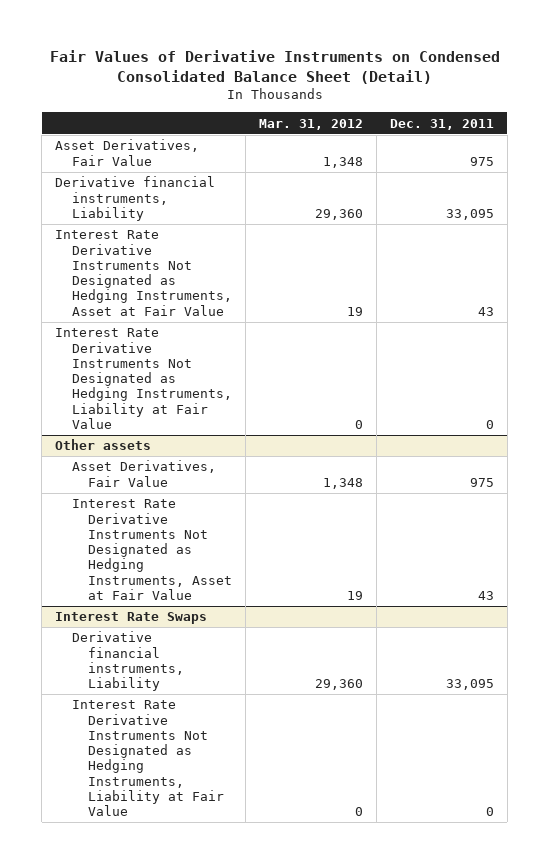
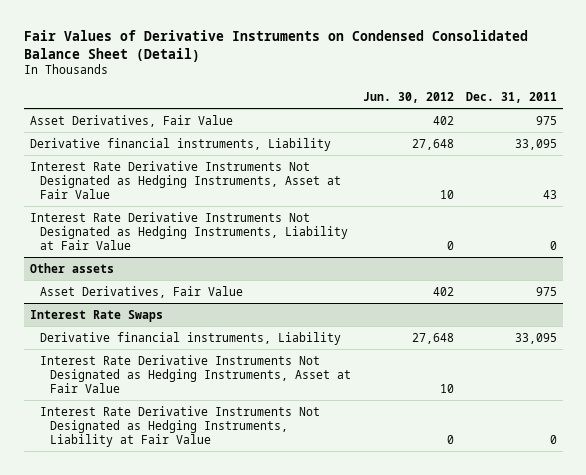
[259,118,364,130] Mar. 31, 2012 -> none
none -> [362,91,454,103] Jun. 30, 2012
[71,499,233,600] Interest Rate Derivative Instruments Not Designated as Hedging Instruments, Asset at Fair Value -> none
none -> [39,354,351,393] Interest Rate Derivative Instruments Not Designated as Hedging Instruments, Asset at Fair Value

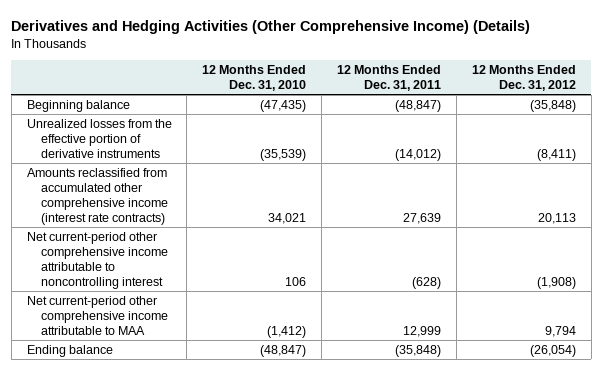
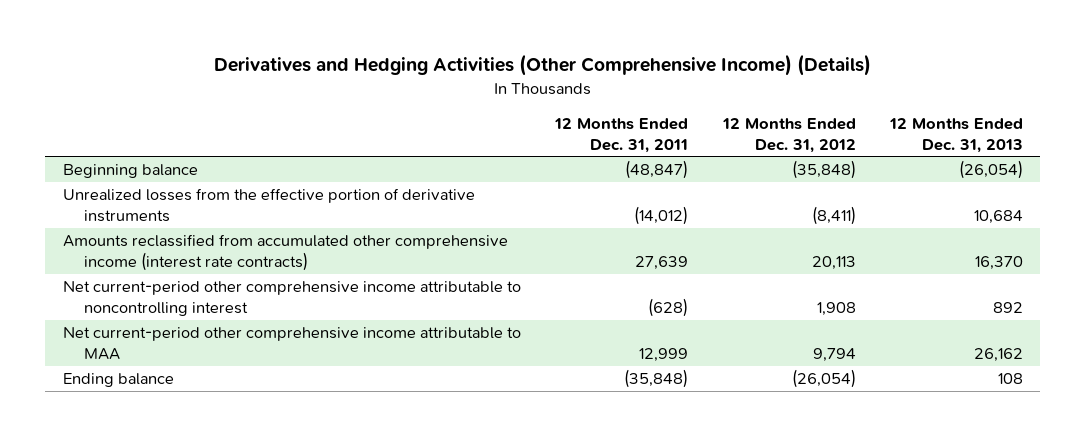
[202,65,307,92] 12 Months Ended Dec. 31, 2010 -> none
none -> [889,117,1024,153] 12 Months Ended Dec. 31, 2013
[536,277,576,290] (1,908) -> [816,301,856,316] 1,908

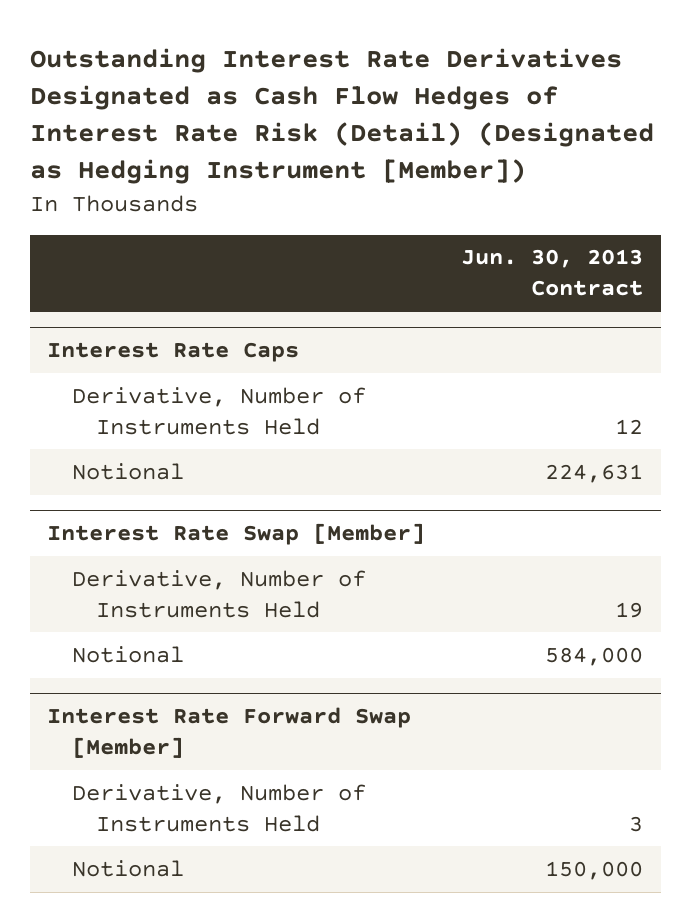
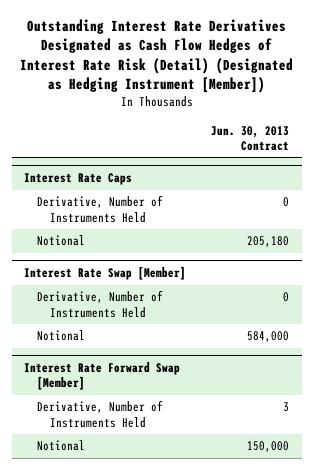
[615,418,644,434] 12 -> [283,197,290,208] 0
[545,463,644,483] 224,631 -> [247,236,290,248] 205,180
[615,601,644,618] 19 -> [283,292,290,303] 0

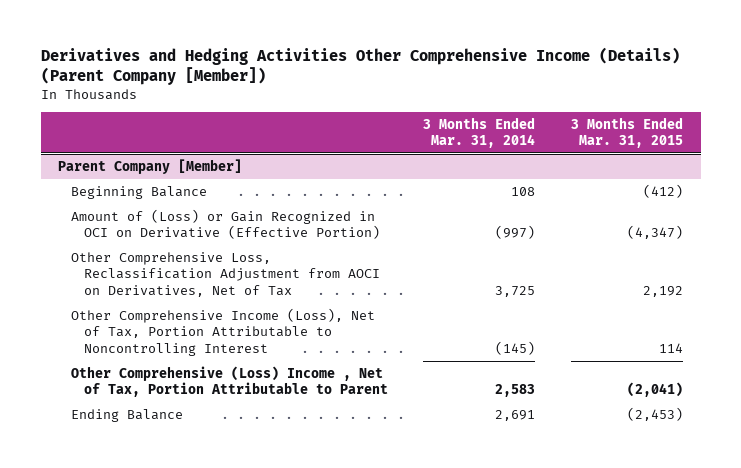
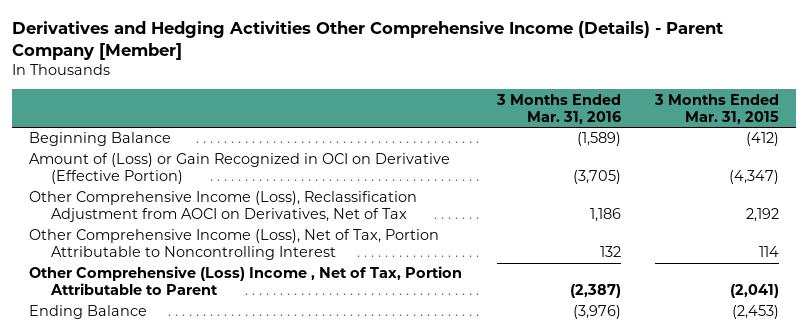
[40,46,680,86] Derivatives and Hedging Activities Other Comprehensive Income (Details) (Parent Company [Member]) -> [11,20,723,60] Derivatives and Hedging Activities Other Comprehensive Income (Details) - Parent Company [Member]
[423,116,536,149] 3 Months Ended Mar. 31, 2014 -> none
none -> [495,93,621,124] 3 Months Ended Mar. 31, 2016
[58,159,243,175] Parent Company [Member] -> none
[71,252,380,297] Other Comprehensive Loss, Reclassification Adjustment from AOCI on Derivatives, Net of Tax -> [28,191,417,223] Other Comprehensive Income (Loss), Reclassification Adjustment from AOCI on Derivatives, Net of Tax

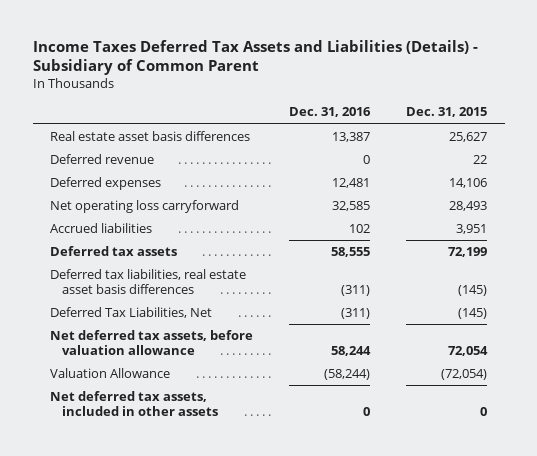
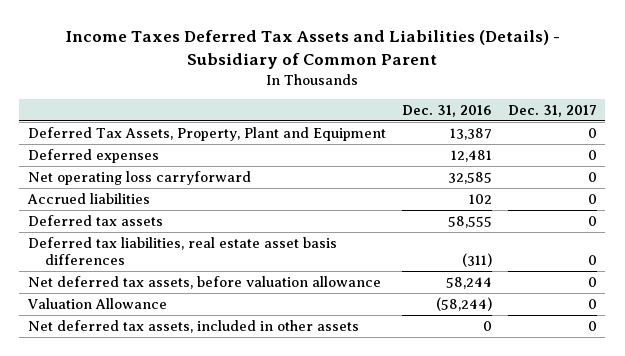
[405,107,487,118] Dec. 31, 2015 -> none
none -> [508,105,598,118] Dec. 31, 2017
[50,153,155,164] Deferred revenue -> none
[50,130,251,141] Real estate asset basis differences -> [27,126,386,141] Deferred Tax Assets, Property, Plant and Equipment
[50,306,213,318] Deferred Tax Liabilities, Net -> none

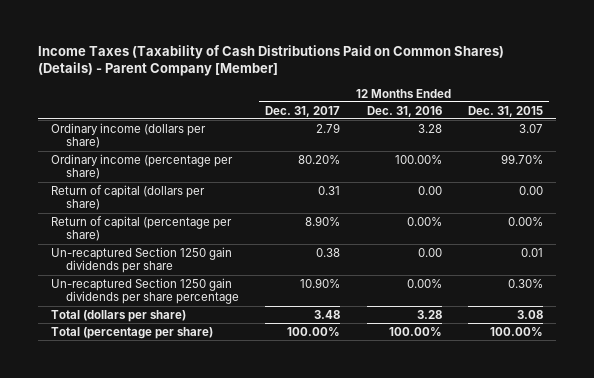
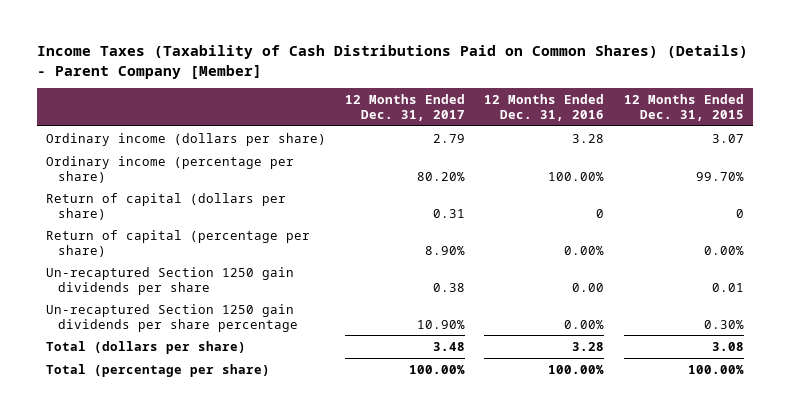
[417,185,442,195] 0.00 -> [596,208,605,218] 0
[518,185,543,195] 0.00 -> [735,208,744,218] 0

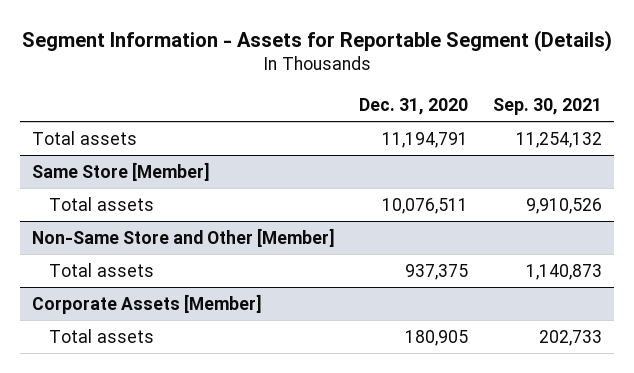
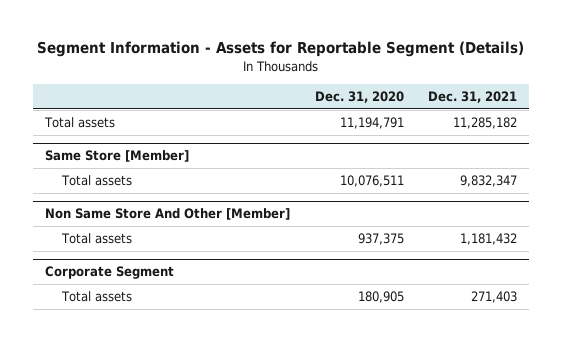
[492,97,602,115] Sep. 30, 2021 -> none
none -> [427,91,517,104] Dec. 31, 2021
[32,227,336,247] Non-Same Store and Other [Member] -> [45,208,291,221] Non Same Store And Other [Member]
[32,293,263,314] Corporate Assets [Member] -> [45,266,175,280] Corporate Segment

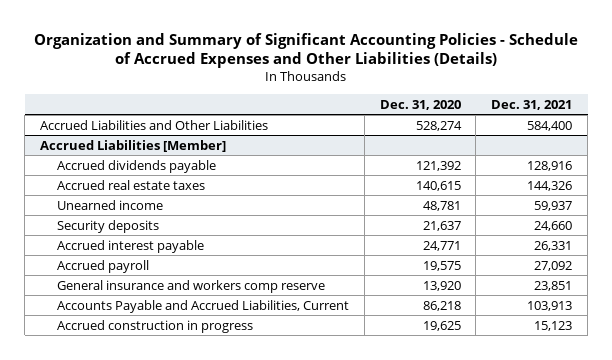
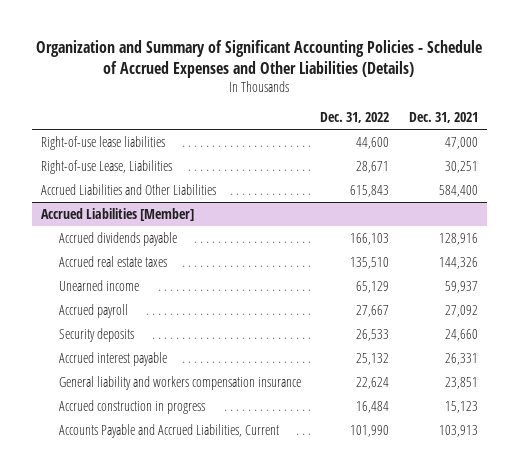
[379,99,461,110] Dec. 31, 2020 -> none
none -> [320,112,390,124] Dec. 31, 2022
none -> [41,135,166,150] Right-of-use lease liabilities
none -> [41,159,173,174] Right-of-use Lease, Liabilities
[56,259,149,273] Accrued payroll -> [59,303,129,318] Accrued payroll
[56,279,325,293] General insurance and workers comp reserve -> [59,375,302,390] General liability and workers compensation insurance
[56,299,349,313] Accounts Payable and Accrued Liabilities, Current -> [59,423,280,438] Accounts Payable and Accrued Liabilities, Current

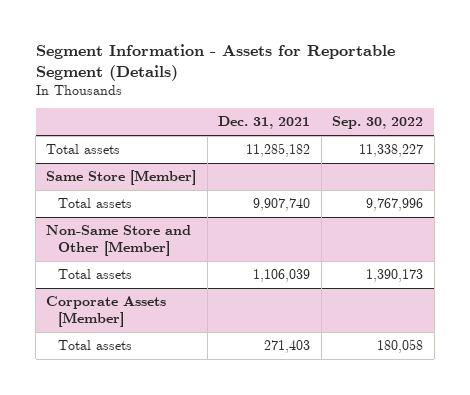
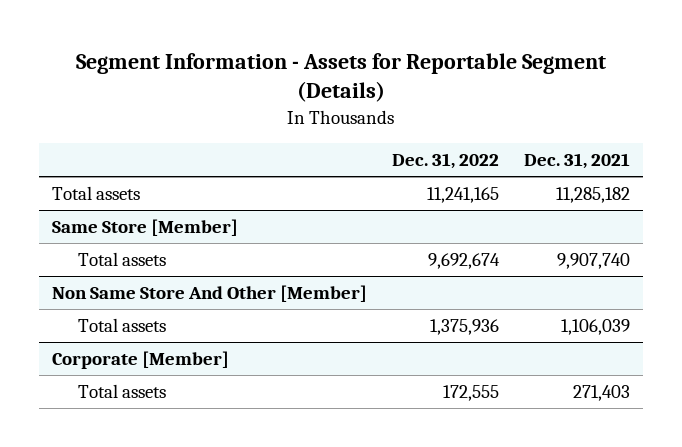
[332,116,424,130] Sep. 30, 2022 -> none
none -> [391,153,499,170] Dec. 31, 2022
[46,225,192,256] Non-Same Store and Other [Member] -> [51,285,367,303] Non Same Store And Other [Member]
[46,296,167,327] Corporate Assets [Member] -> [51,351,229,370] Corporate [Member]

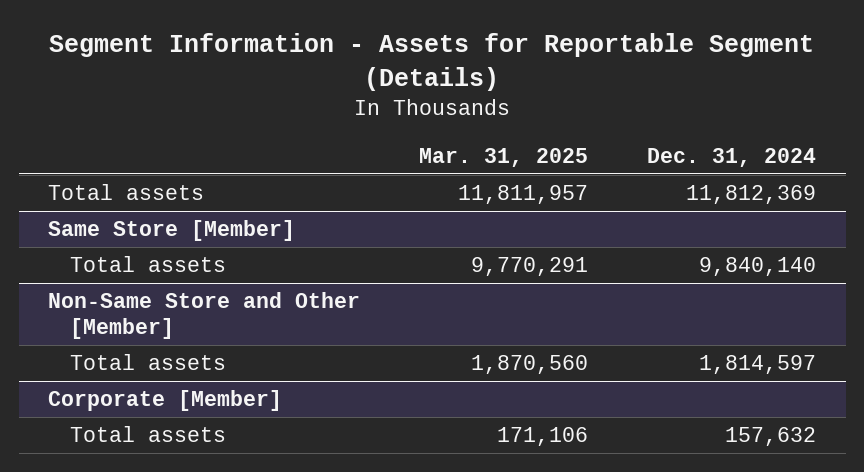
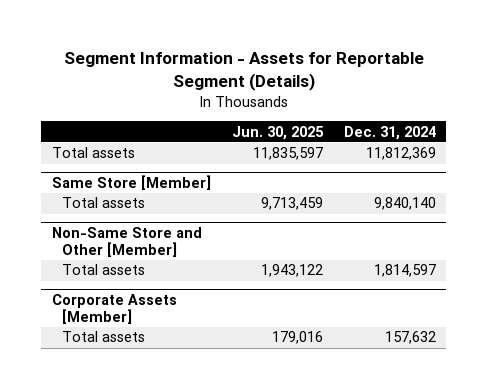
[419,147,589,167] Mar. 31, 2025 -> none
none -> [231,125,324,140] Jun. 30, 2025
[48,390,283,412] Corporate [Member] -> [51,293,177,324] Corporate Assets [Member]

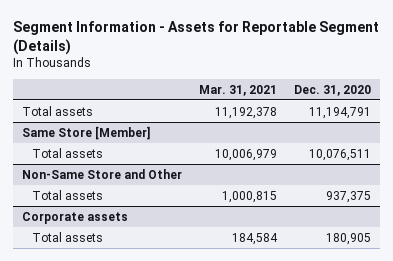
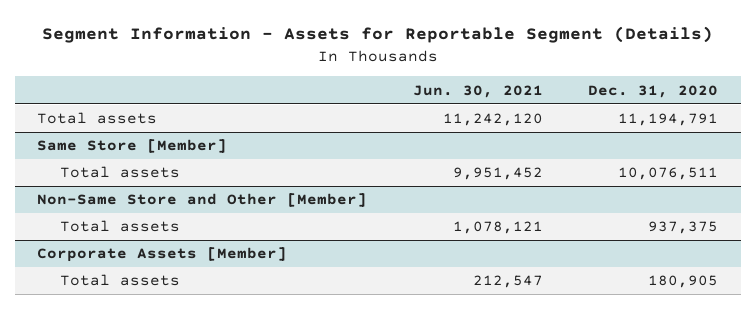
[198,84,277,96] Mar. 31, 2021 -> none
none -> [412,84,543,98] Jun. 30, 2021
[21,168,182,179] Non-Same Store and Other -> [37,193,368,208] Non-Same Store and Other [Member]
[21,211,128,224] Corporate assets -> [37,247,288,263] Corporate Assets [Member]

